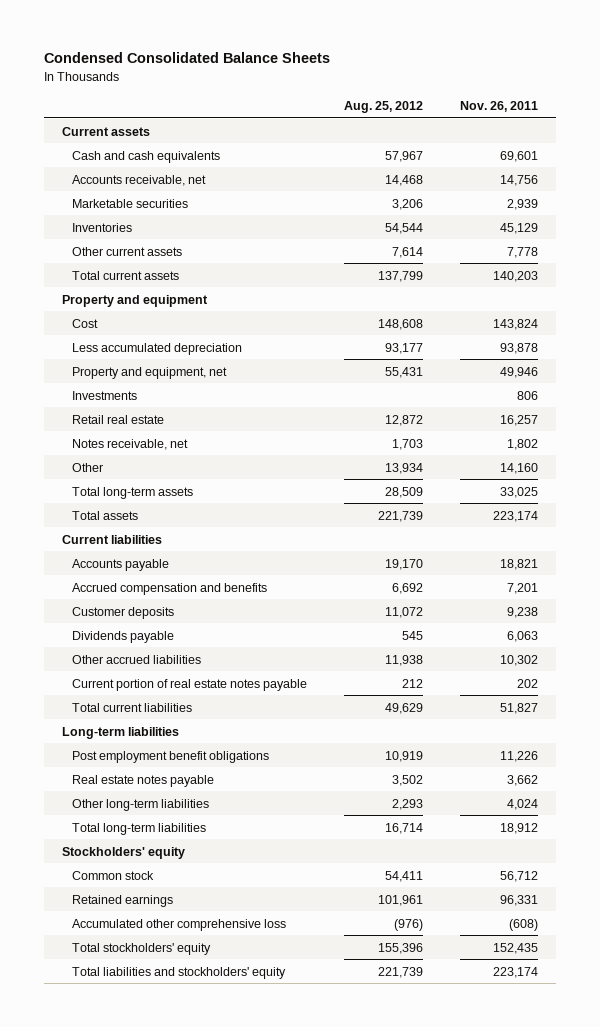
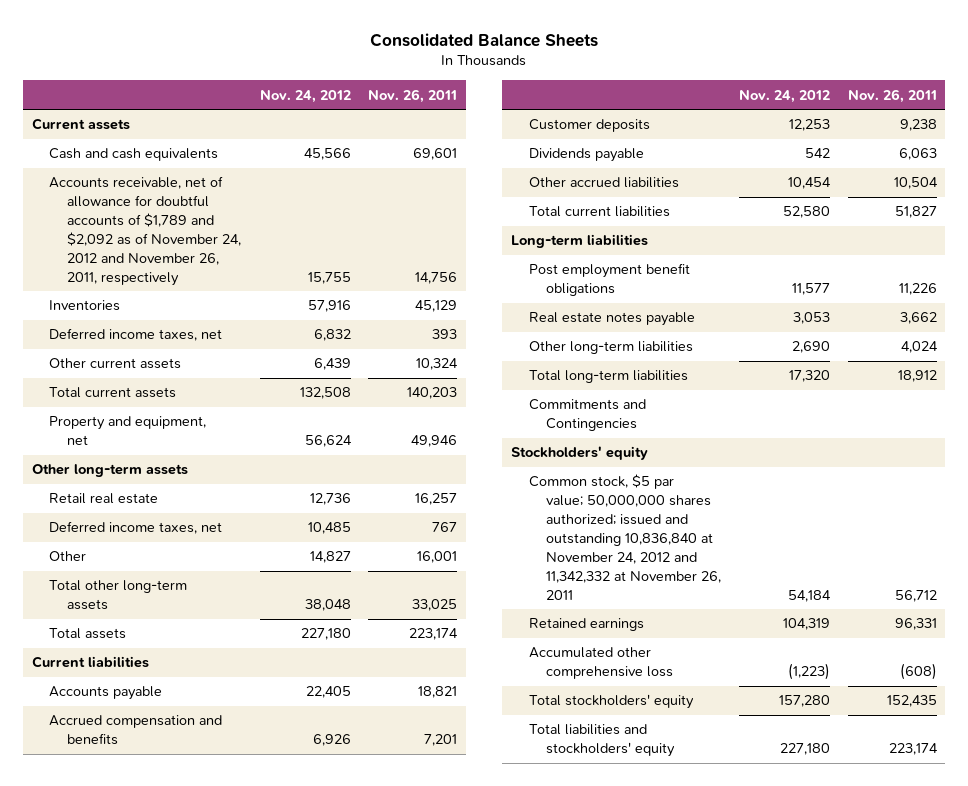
[43,52,330,64] Condensed Consolidated Balance Sheets -> [370,32,599,47] Consolidated Balance Sheets
[344,100,424,113] Aug. 25, 2012 -> none
none -> [259,89,351,103] Nov. 24, 2012
[72,198,189,208] Marketable securities -> none
[72,174,207,186] Accounts receivable, net -> [49,176,241,286] Accounts receivable, net of allowance for doubtful accounts of $1,789 and $2,092 as of November 24, 2012 and November 26, 2011, respectively
none -> [49,328,223,342] Deferred income taxes, net
[506,246,538,258] 7,778 -> [416,358,459,371] 10,324
[62,294,209,307] Property and equipment -> none
[72,318,99,328] Cost -> none
[72,342,243,355] Less accumulated depreciation -> none
[72,390,138,400] Investments -> none
none -> [31,464,188,478] Other long-term assets
[72,438,189,450] Notes receivable, net -> none
none -> [49,521,223,535] Deferred income taxes, net
[499,462,538,474] 14,160 -> [417,551,458,564] 16,001
[72,486,194,499] Total long-term assets -> [49,580,188,611] Total other long-term assets
[72,678,308,691] Current portion of real estate notes payable -> none
[499,654,538,666] 10,302 -> [893,177,938,190] 10,504
none -> [528,399,646,432] Commitments and Contingencies
[72,870,155,880] Common stock -> [528,474,722,600] Common stock, $5 par value; 50,000,000 shares authorized; issued and outstanding 10,836,840 at November 24, 2012 and 11,342,332 at November 26, 2011

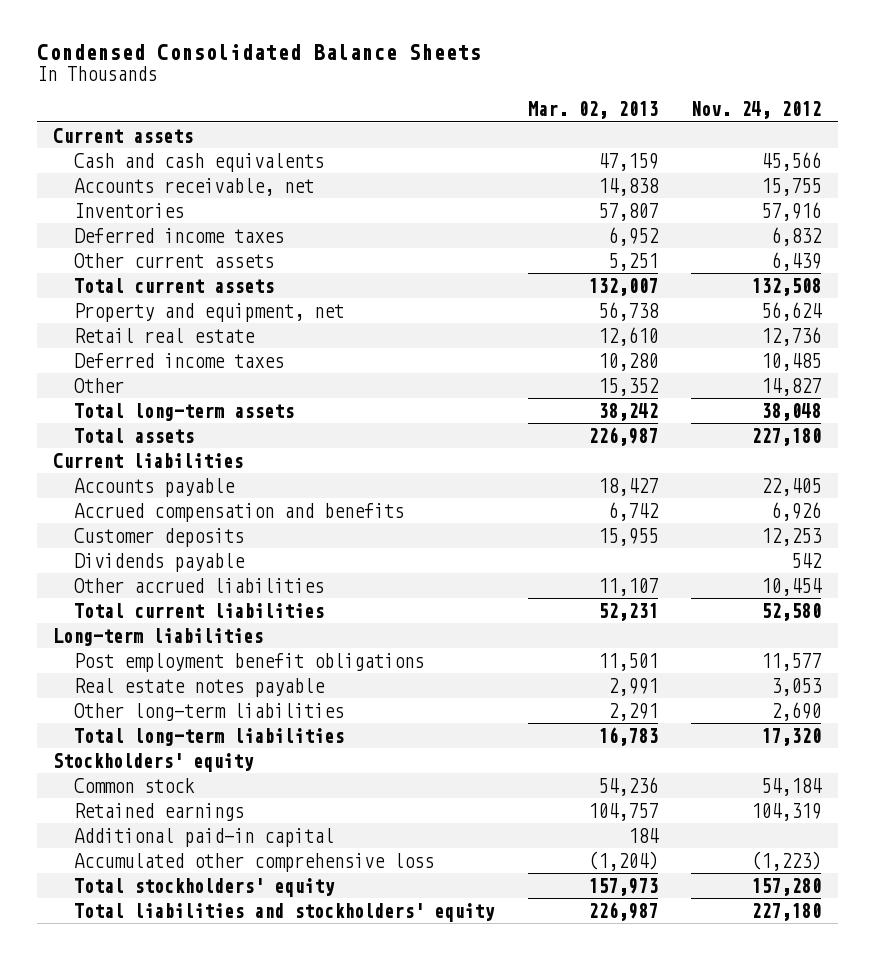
[370,32,599,47] Consolidated Balance Sheets -> [36,44,481,61] Condensed Consolidated Balance Sheets
[368,88,458,103] Nov. 26, 2011 -> none
none -> [527,101,658,120] Mar. 02, 2013
[49,176,241,286] Accounts receivable, net of allowance for doubtful accounts of $1,789 and $2,092 as of November 24, 2012 and November 26, 2011, respectively -> [73,177,314,196] Accounts receivable, net
[49,328,223,342] Deferred income taxes, net -> [73,227,284,243] Deferred income taxes
[31,464,188,478] Other long-term assets -> none
[49,521,223,535] Deferred income taxes, net -> [73,352,284,368] Deferred income taxes
[49,580,188,611] Total other long-term assets -> [73,402,294,421] Total long-term assets
[528,399,646,432] Commitments and Contingencies -> none
[528,474,722,600] Common stock, $5 par value; 50,000,000 shares authorized; issued and outstanding 10,836,840 at November 24, 2012 and 11,342,332 at November 26, 2011 -> [73,777,195,793] Common stock
none -> [73,827,334,847] Additional paid-in capital

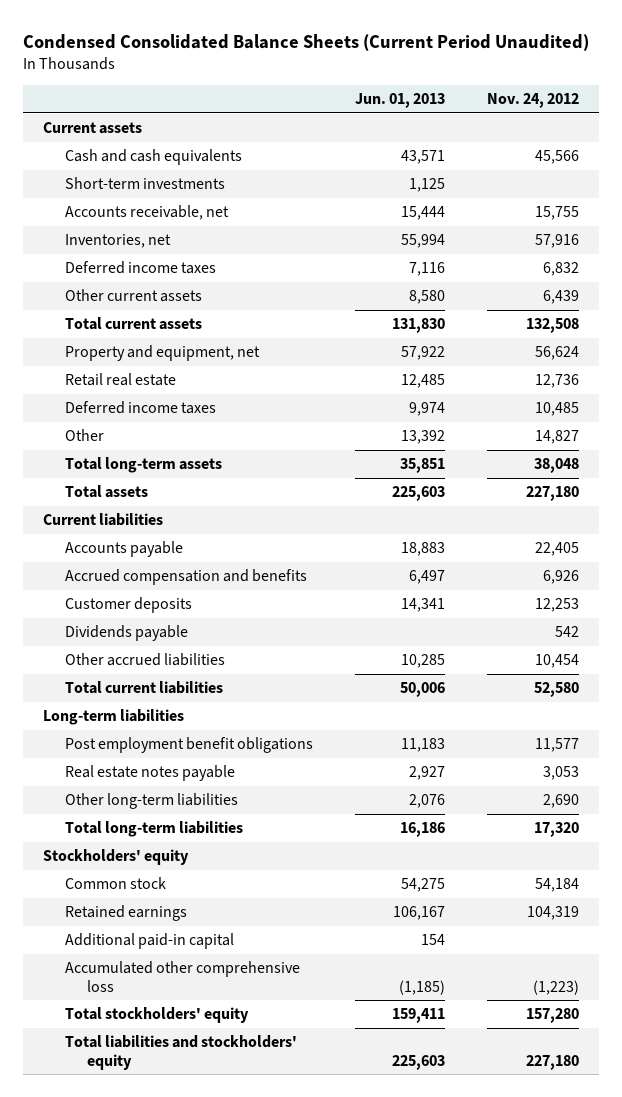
[36,44,481,61] Condensed Consolidated Balance Sheets -> [22,33,589,51] Condensed Consolidated Balance Sheets (Current Period Unaudited)
[527,101,658,120] Mar. 02, 2013 -> none
none -> [354,93,445,109] Jun. 01, 2013
none -> [65,177,226,190] Short-term investments
[73,202,184,218] Inventories -> [65,234,172,249] Inventories, net

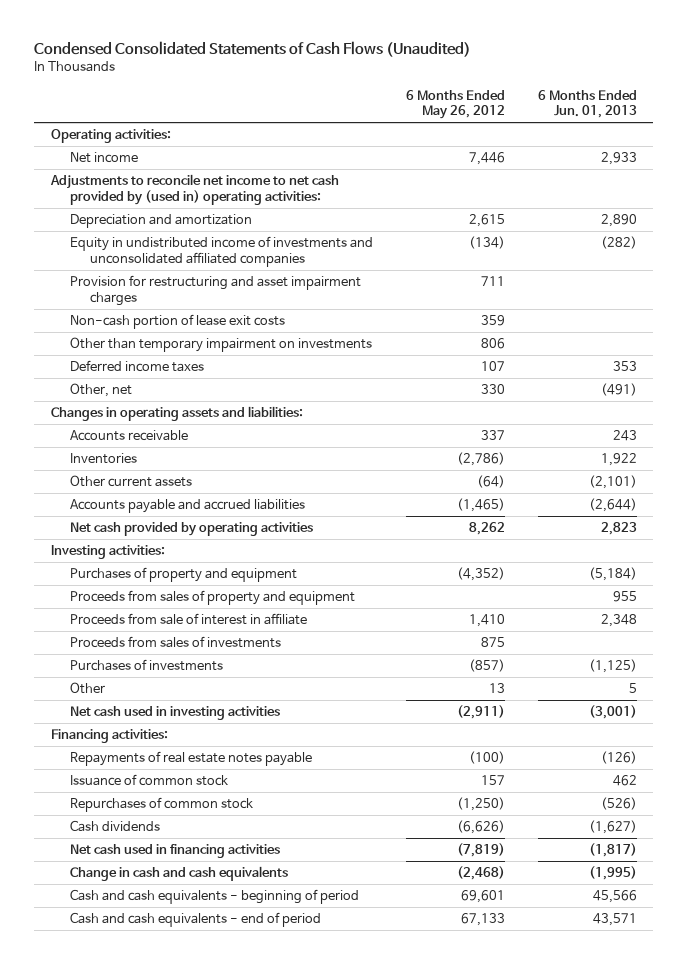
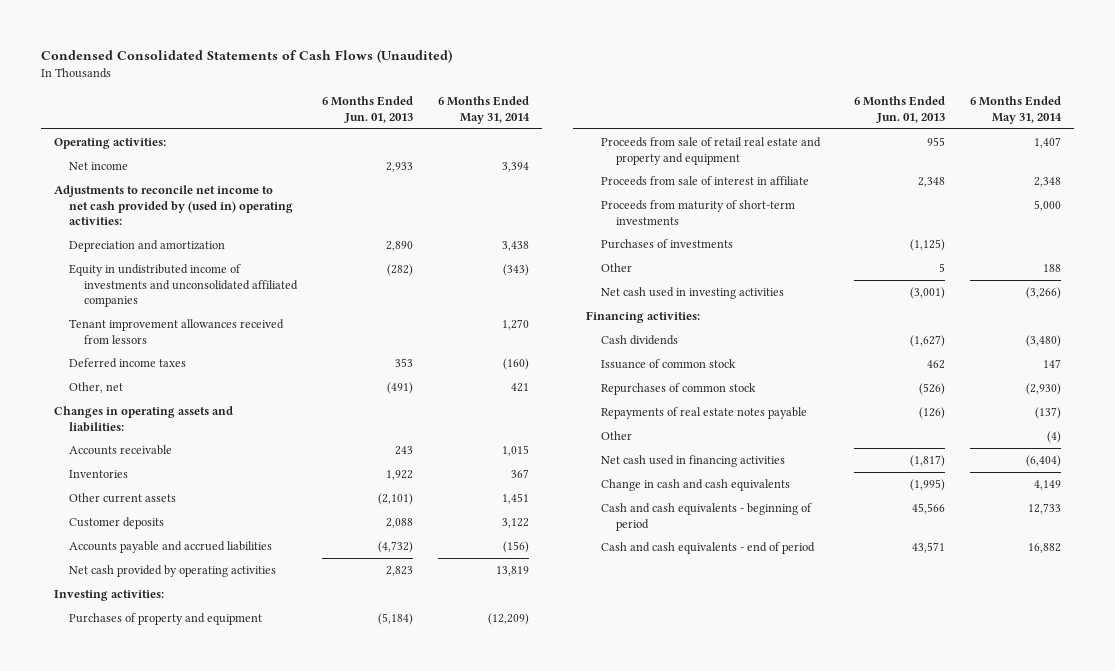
[406,89,506,120] 6 Months Ended May 26, 2012 -> none
none -> [438,96,531,124] 6 Months Ended May 31, 2014
[70,275,362,306] Provision for restructuring and asset impairment charges -> none
[70,314,286,330] Non-cash portion of lease exit costs -> none
[70,337,373,353] Other than temporary impairment on investments -> none
none -> [68,318,284,344] Tenant improvement allowances received from lessors
none -> [68,516,164,529] Customer deposits
[588,498,637,513] (2,644) -> [377,540,413,553] (4,732)
[70,590,356,606] Proceeds from sales of property and equipment -> [600,136,821,165] Proceeds from sale of retail real estate and property and equipment
[70,636,282,649] Proceeds from sales of investments -> [600,199,795,225] Proceeds from maturity of short-term investments
[70,820,161,833] Cash dividends -> [600,334,678,345] Cash dividends
[70,751,313,767] Repayments of real estate notes payable -> [600,406,807,419] Repayments of real estate notes payable
none -> [600,430,632,440] Other

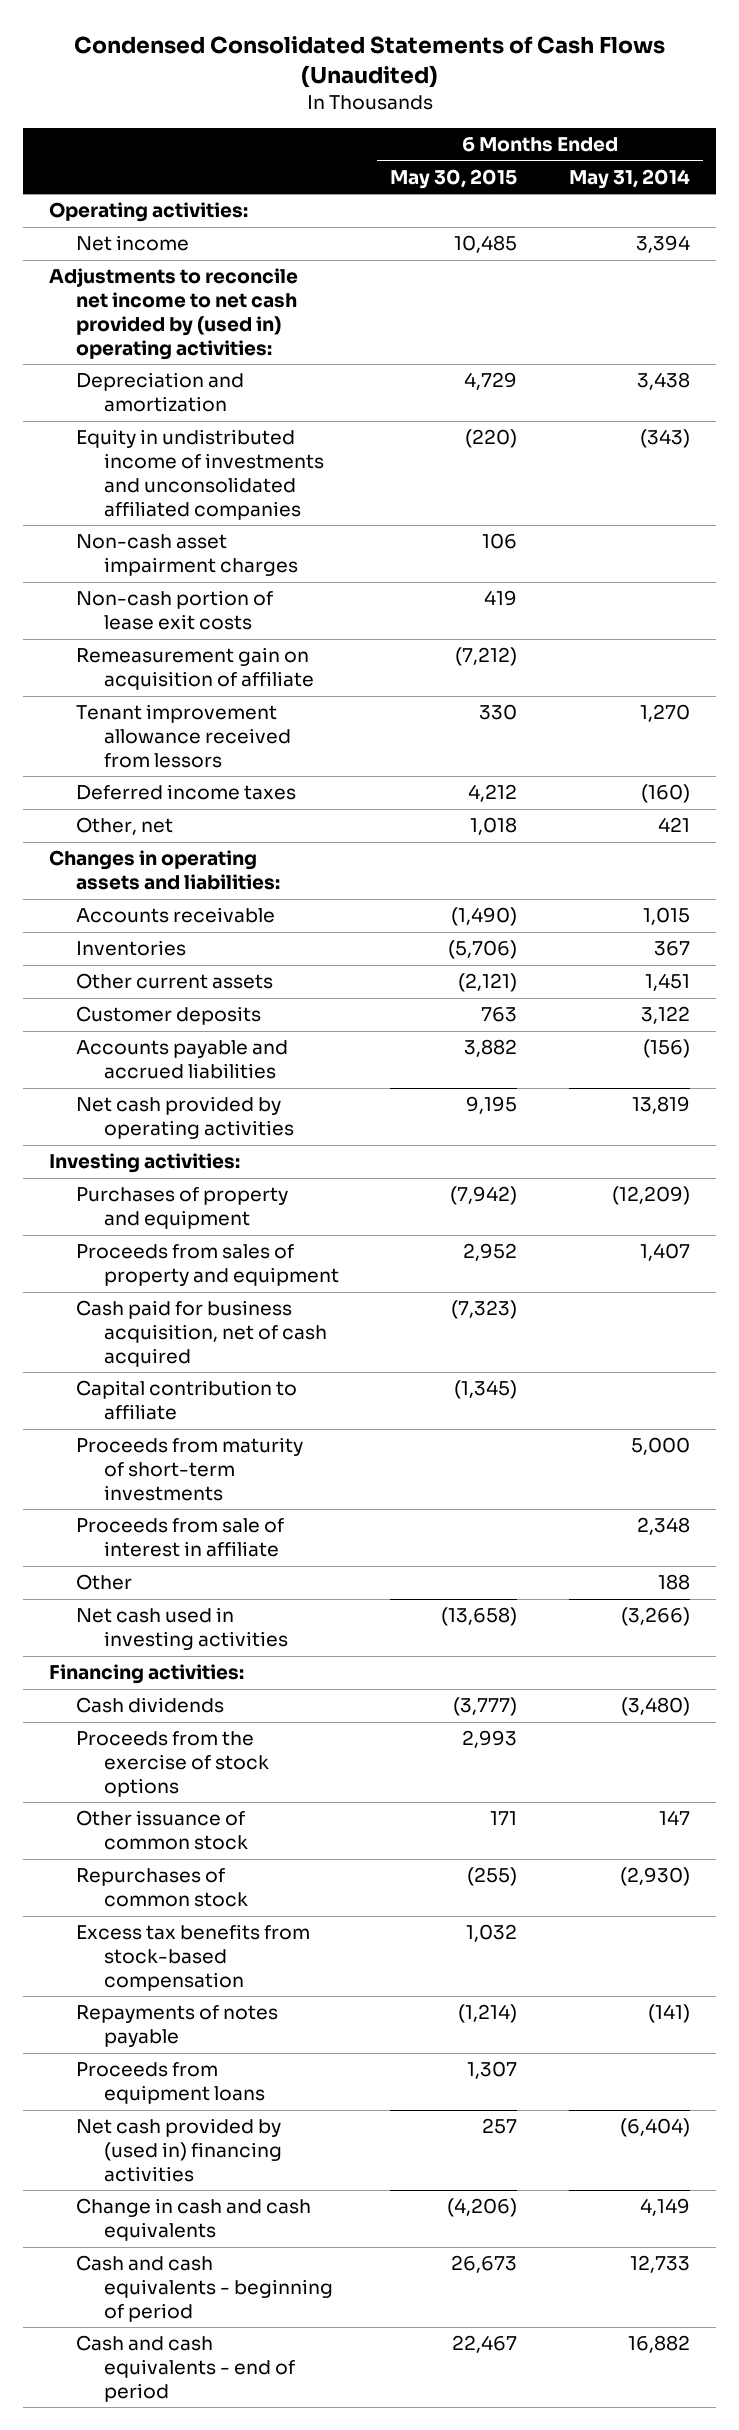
[321,96,413,123] 6 Months Ended Jun. 01, 2013 -> none
none -> [390,168,518,189] May 30, 2015
none -> [76,534,298,577] Non-cash asset impairment charges
none -> [76,590,274,631] Non-cash portion of lease exit costs
none -> [76,647,314,691] Remeasurement gain on acquisition of affiliate
[68,318,284,344] Tenant improvement allowances received from lessors -> [76,704,291,769] Tenant improvement allowance received from lessors
[600,136,821,165] Proceeds from sale of retail real estate and property and equipment -> [76,1244,339,1287] Proceeds from sales of property and equipment
none -> [76,1300,327,1368] Cash paid for business acquisition, net of cash acquired
none -> [76,1380,298,1421] Capital contribution to affiliate
[600,238,733,249] Purchases of investments -> none
[600,175,809,186] Proceeds from sale of interest in affiliate -> [76,1518,285,1558] Proceeds from sale of interest in affiliate
none -> [76,1731,269,1798] Proceeds from the exercise of stock options
[600,358,736,369] Issuance of common stock -> [76,1810,248,1851] Other issuance of common stock
[600,430,632,440] Other -> none
none -> [76,1924,311,1992] Excess tax benefits from stock-based compensation
[600,406,807,419] Repayments of real estate notes payable -> [76,2005,279,2048] Repayments of notes payable
[1035,406,1062,419] (137) -> [648,2004,691,2024] (141)
none -> [76,2062,265,2105] Proceeds from equipment loans
[600,454,785,467] Net cash used in financing activities -> [76,2118,282,2183] Net cash provided by (used in) financing activities

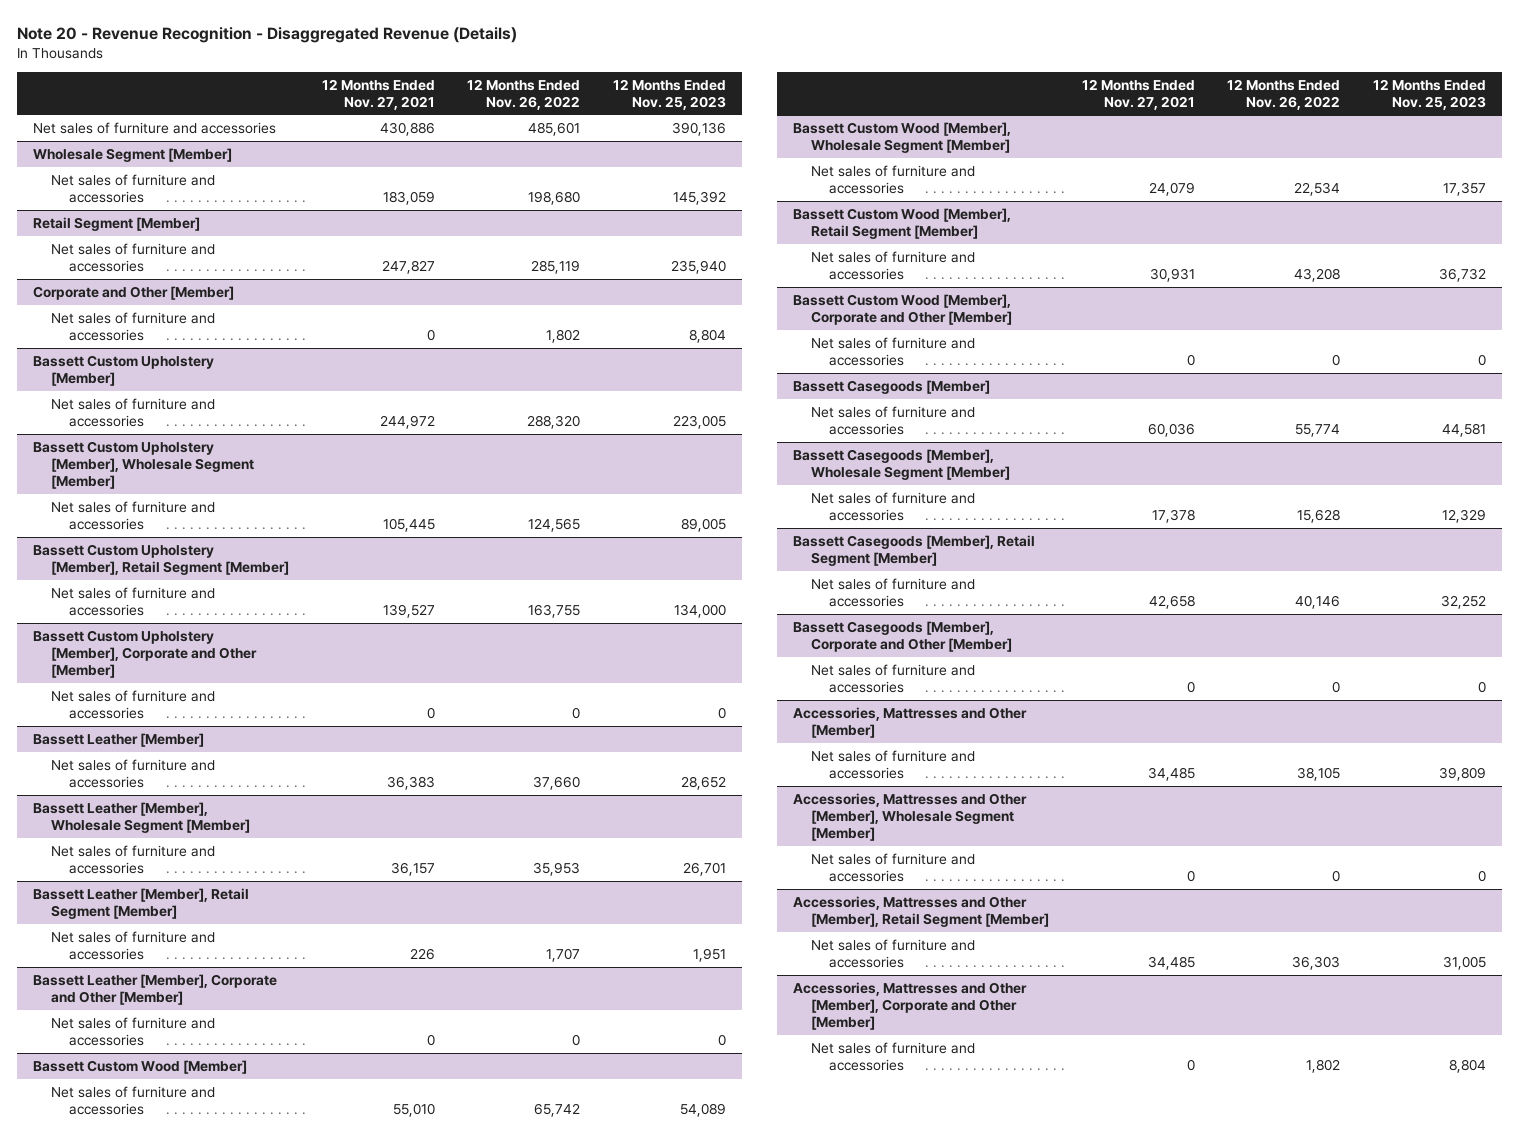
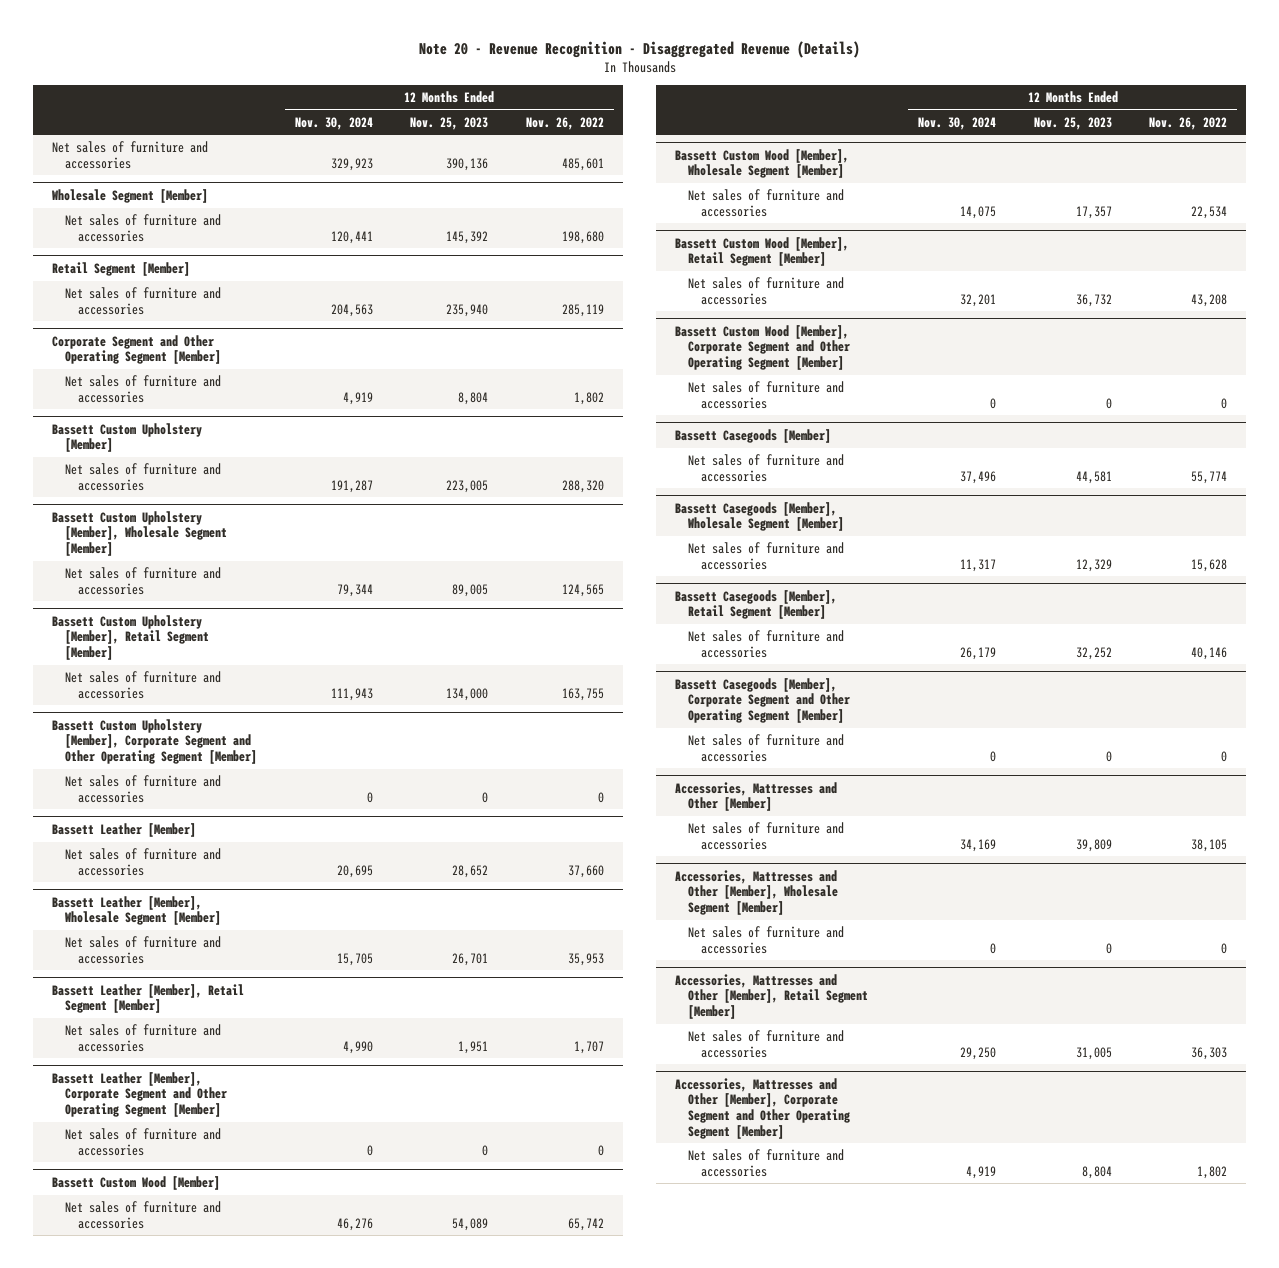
[321,78,435,110] 12 Months Ended Nov. 27, 2021 -> none
none -> [294,116,373,130] Nov. 30, 2024
[33,285,235,300] Corporate and Other [Member] -> [51,334,221,365] Corporate Segment and Other Operating Segment [Member]
[33,629,258,678] Bassett Custom Upholstery [Member], Corporate and Other [Member] -> [51,718,257,765] Bassett Custom Upholstery [Member], Corporate Segment and Other Operating Segment [Member]
[33,973,278,1005] Bassett Leather [Member], Corporate and Other [Member] -> [51,1071,227,1118] Bassett Leather [Member], Corporate Segment and Other Operating Segment [Member]
[793,293,1013,325] Bassett Custom Wood [Member], Corporate and Other [Member] -> [675,324,851,371] Bassett Custom Wood [Member], Corporate Segment and Other Operating Segment [Member]
[793,620,1013,652] Bassett Casegoods [Member], Corporate and Other [Member] -> [675,677,851,724] Bassett Casegoods [Member], Corporate Segment and Other Operating Segment [Member]
[793,981,1028,1030] Accessories, Mattresses and Other [Member], Corporate and Other [Member] -> [675,1077,851,1139] Accessories, Mattresses and Other [Member], Corporate Segment and Other Operating Segment [Member]

